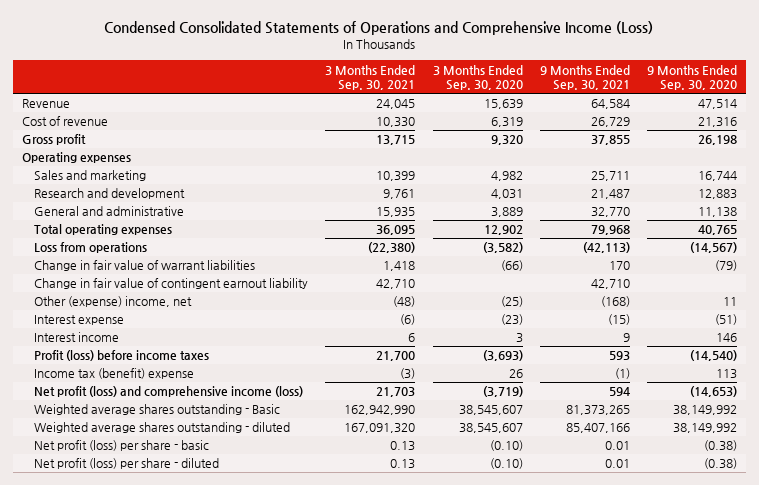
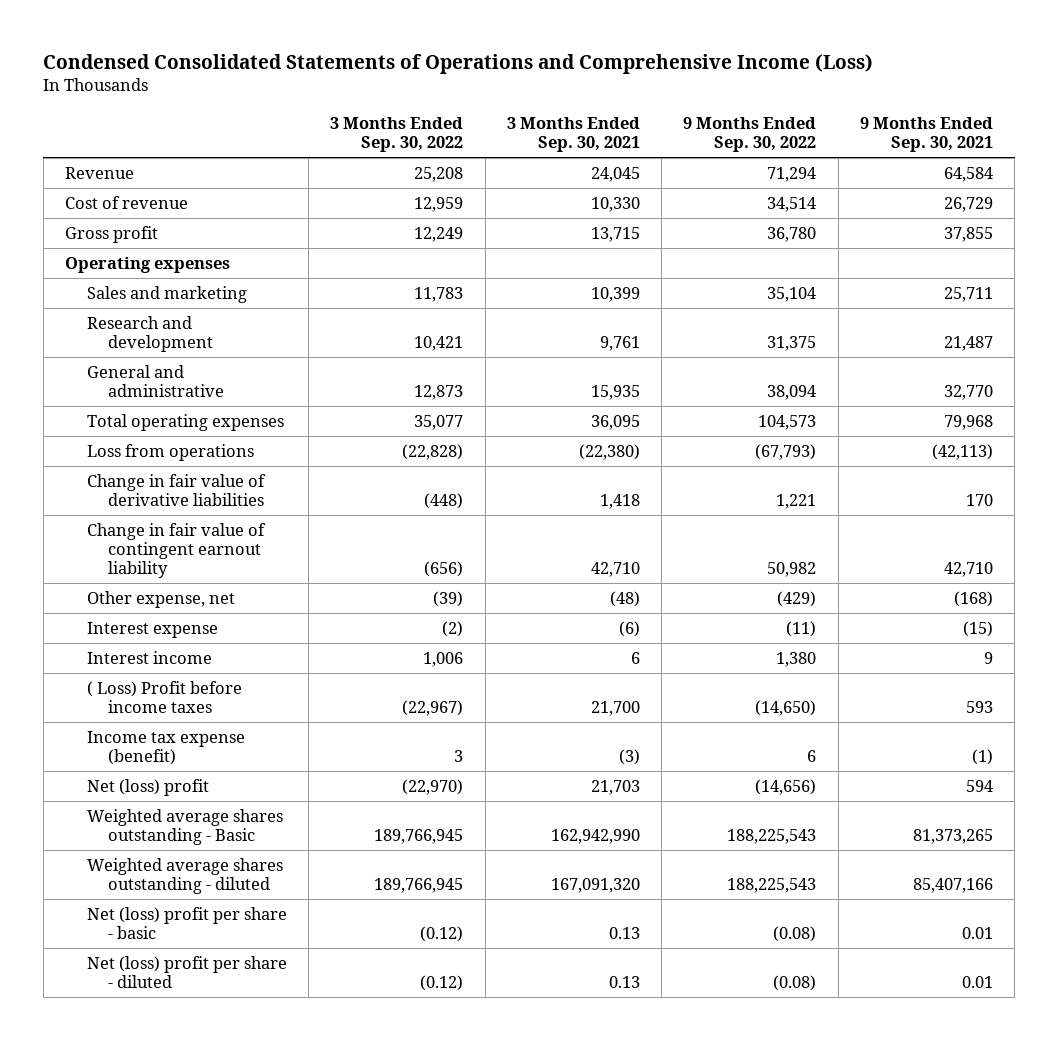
[432,64,523,91] 3 Months Ended Sep. 30, 2020 -> none
[646,64,737,91] 9 Months Ended Sep. 30, 2020 -> none
none -> [330,117,464,153] 3 Months Ended Sep. 30, 2022
none -> [683,117,817,153] 9 Months Ended Sep. 30, 2022
[34,260,256,272] Change in fair value of warrant liabilities -> [86,474,266,507] Change in fair value of derivative liabilities
[34,296,193,308] Other (expense) income, net -> [86,591,235,609] Other expense, net
[34,350,210,362] Profit (loss) before income taxes -> [86,681,242,714] ( Loss) Profit before income taxes
[34,368,195,380] Income tax (benefit) expense -> [86,731,245,766] Income tax expense (benefit)
[34,386,304,398] Net profit (loss) and comprehensive income (loss) -> [86,779,209,797] Net (loss) profit
[34,440,210,452] Net profit (loss) per share - basic -> [86,907,287,940] Net (loss) profit per share - basic
[34,458,220,470] Net profit (loss) per share - diluted -> [86,956,287,989] Net (loss) profit per share - diluted

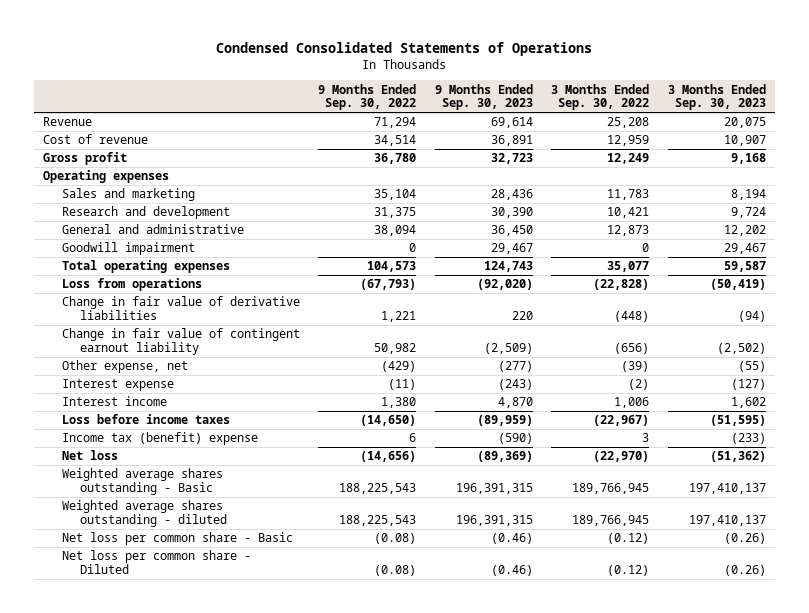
[43,54,874,75] Condensed Consolidated Statements of Operations and Comprehensive Income (Loss) -> [216,41,593,56] Condensed Consolidated Statements of Operations
[506,117,640,153] 3 Months Ended Sep. 30, 2021 -> none
[859,117,993,153] 9 Months Ended Sep. 30, 2021 -> none
none -> [434,83,533,111] 9 Months Ended Sep. 30, 2023
none -> [667,83,766,111] 3 Months Ended Sep. 30, 2023
none -> [61,242,195,256] Goodwill impairment
[86,681,242,714] ( Loss) Profit before income taxes -> [61,414,230,425] Loss before income taxes
[86,731,245,766] Income tax expense (benefit) -> [61,432,258,446] Income tax (benefit) expense
[86,779,209,797] Net (loss) profit -> [61,450,118,461] Net loss
[86,907,287,940] Net (loss) profit per share - basic -> [61,532,293,546] Net loss per common share - Basic
[86,956,287,989] Net (loss) profit per share - diluted -> [61,550,251,575] Net loss per common share - Diluted

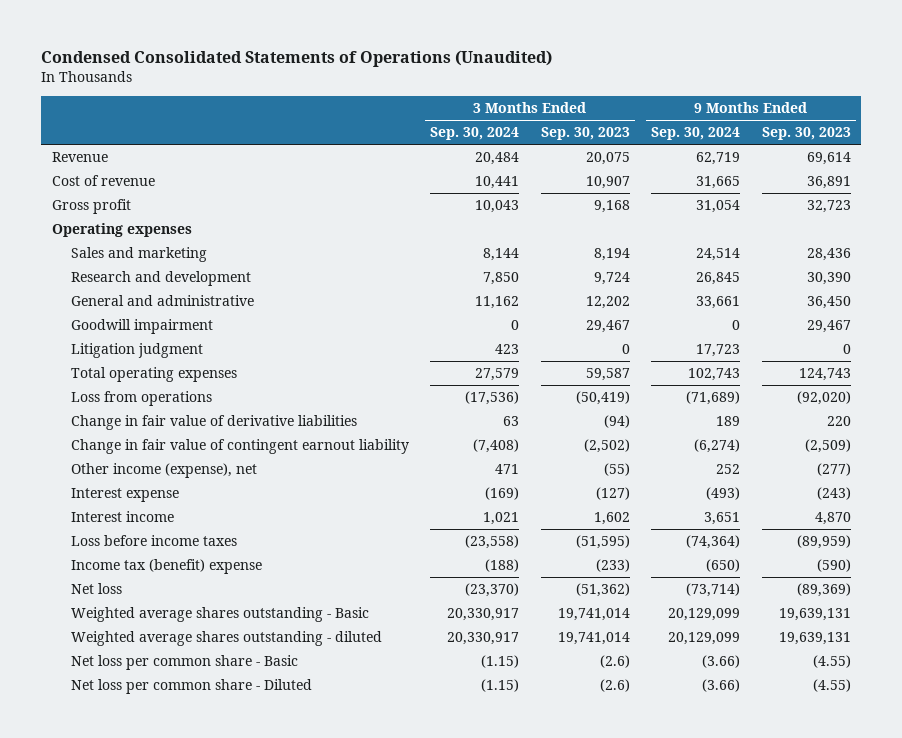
[216,41,593,56] Condensed Consolidated Statements of Operations -> [41,50,553,68] Condensed Consolidated Statements of Operations (Unaudited)
[318,83,417,111] 9 Months Ended Sep. 30, 2022 -> none
[551,83,650,111] 3 Months Ended Sep. 30, 2022 -> none
none -> [430,127,520,141] Sep. 30, 2024
none -> [651,127,741,141] Sep. 30, 2024
none -> [70,343,203,359] Litigation judgment
[61,360,188,374] Other expense, net -> [70,463,257,479] Other income (expense), net
[455,483,533,495] 196,391,315 -> [778,608,851,622] 19,639,131
[688,483,766,495] 197,410,137 -> [557,608,630,622] 19,741,014
[455,515,533,527] 196,391,315 -> [778,632,851,646] 19,639,131
[688,515,766,527] 197,410,137 -> [557,632,630,646] 19,741,014
[490,533,533,545] (0.46) -> [812,655,851,669] (4.55)
[723,533,766,545] (0.26) -> [599,655,630,669] (2.6)
[490,565,533,577] (0.46) -> [812,679,851,693] (4.55)
[723,565,766,577] (0.26) -> [599,679,630,693] (2.6)

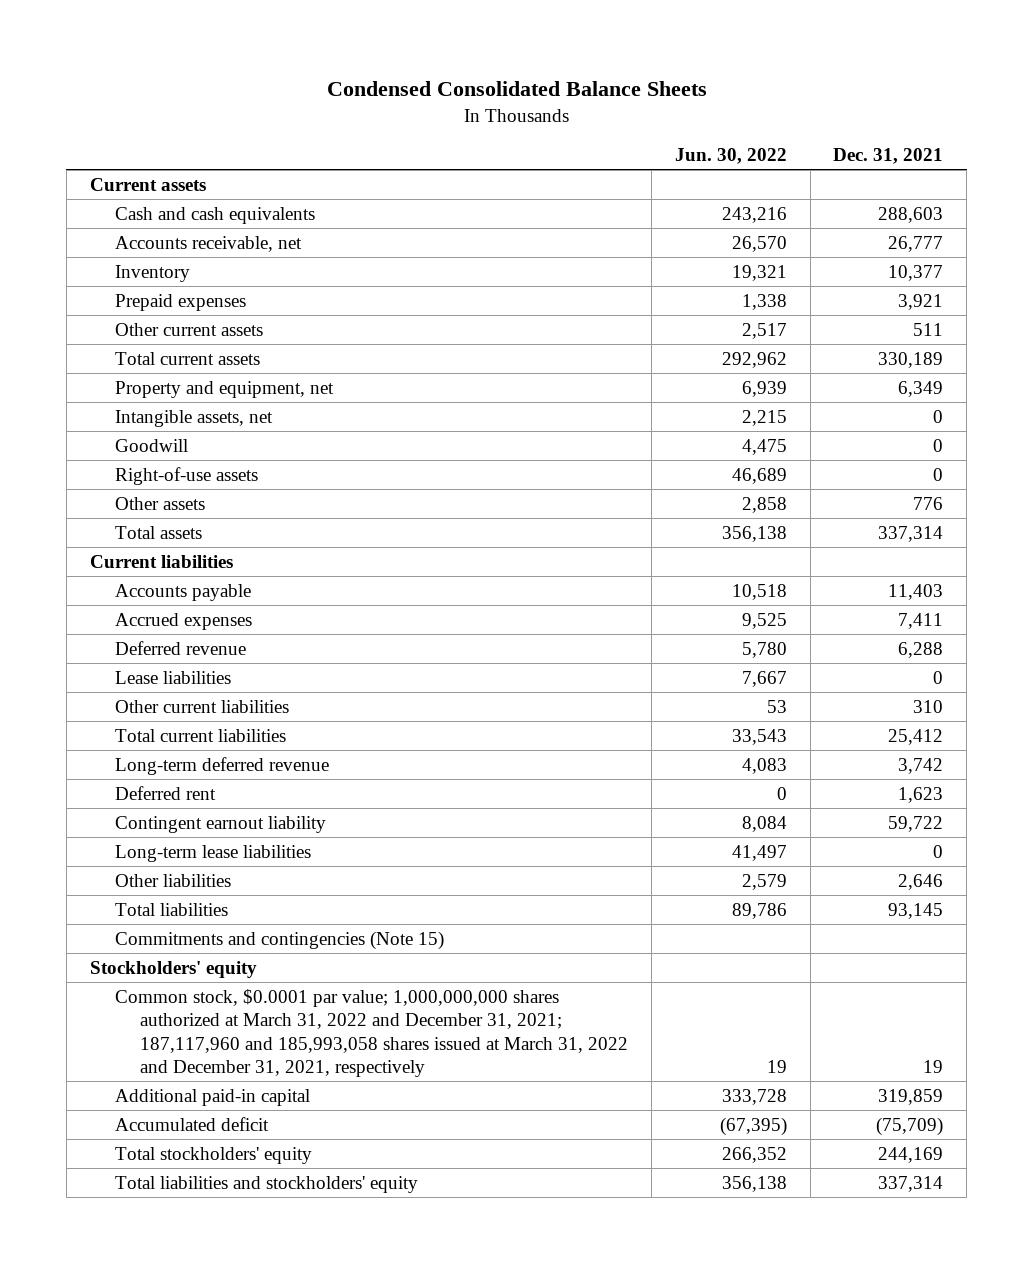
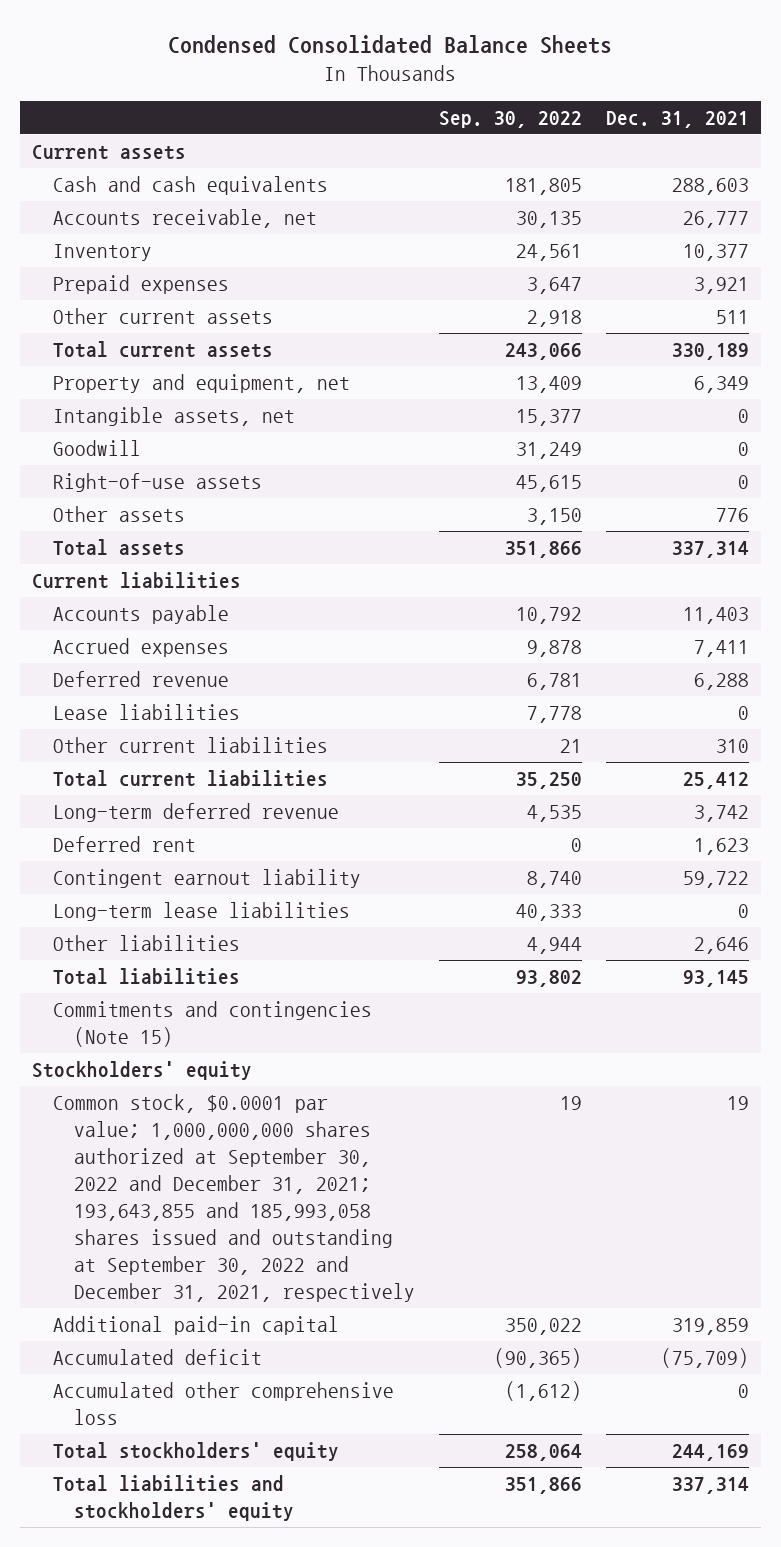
[674,148,787,165] Jun. 30, 2022 -> none
none -> [439,110,583,128] Sep. 30, 2022
[114,988,629,1078] Common stock, $0.0001 par value; 1,000,000,000 shares authorized at March 31, 2022 and December 31, 2021; 187,117,960 and 185,993,058 shares issued at March 31, 2022 and December 31, 2021, respectively -> [53,1094,416,1302] Common stock, $0.0001 par value; 1,000,000,000 shares authorized at September 30, 2022 and December 31, 2021; 193,643,855 and 185,993,058 shares issued and outstanding at September 30, 2022 and December 31, 2021, respectively
none -> [53,1382,395,1426] Accumulated other comprehensive loss

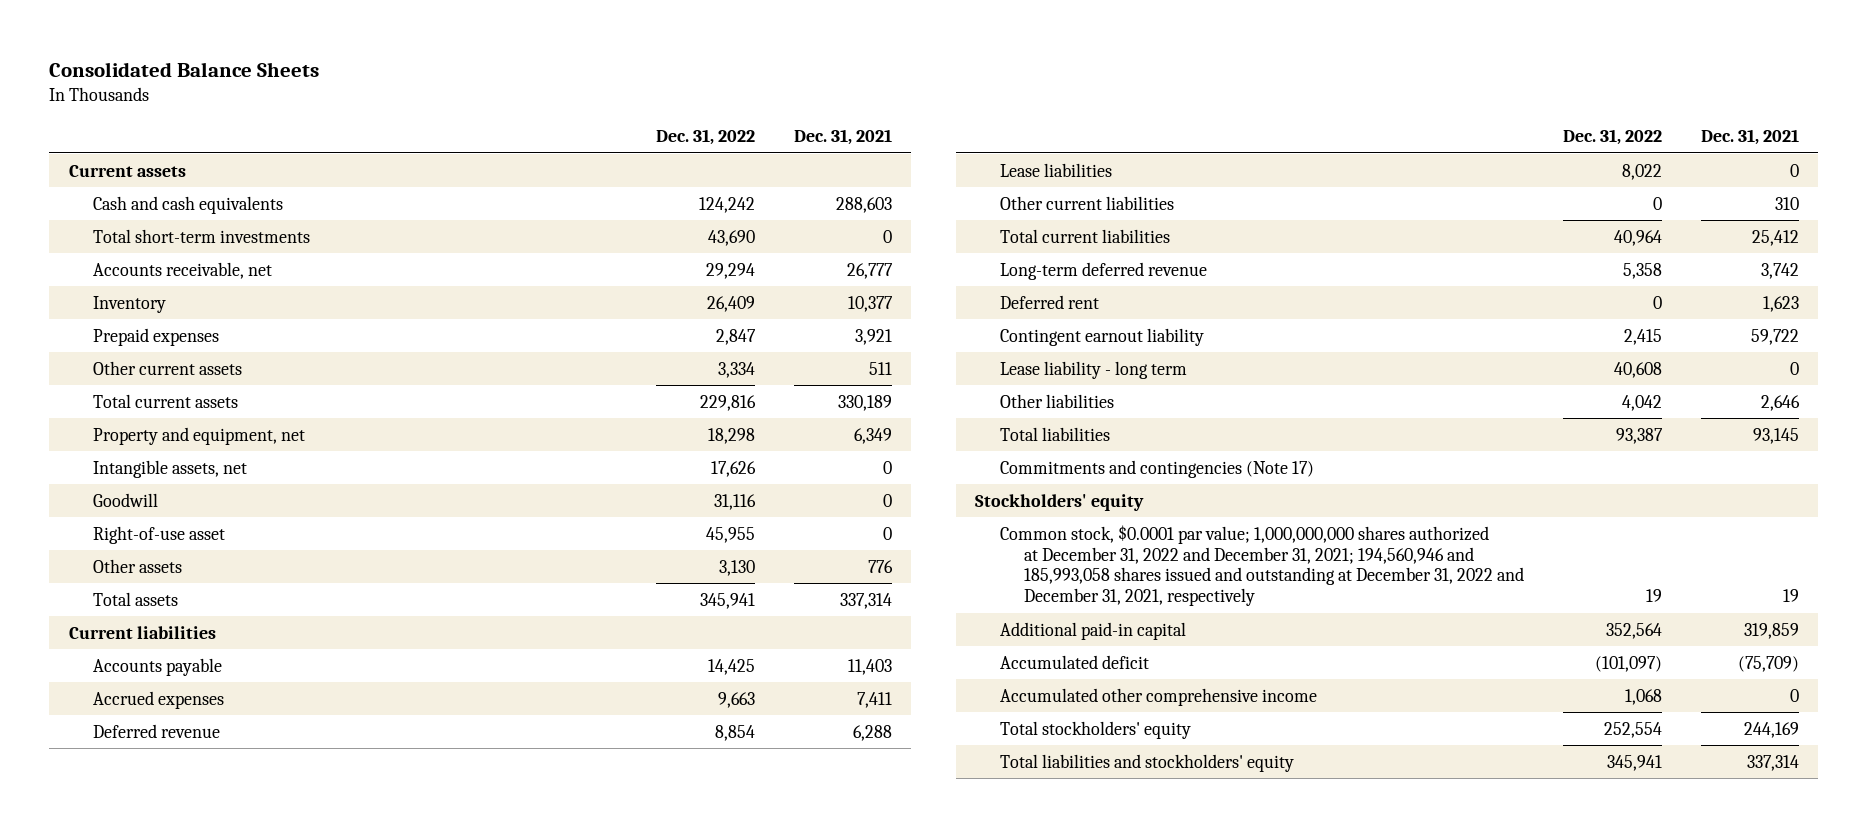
[168,34,613,54] Condensed Consolidated Balance Sheets -> [49,61,320,77] Consolidated Balance Sheets
[439,110,583,128] Sep. 30, 2022 -> none
none -> [655,129,755,146] Dec. 31, 2022
none -> [92,228,310,243] Total short-term investments
[53,473,263,493] Right-of-use assets -> [92,525,225,544] Right-of-use asset
[53,902,351,922] Long-term lease liabilities -> [999,360,1187,379] Lease liability - long term
[53,1001,373,1048] Commitments and contingencies (Note 15) -> [999,459,1314,478] Commitments and contingencies (Note 17)
[53,1094,416,1302] Common stock, $0.0001 par value; 1,000,000,000 shares authorized at September 30, 2022 and December 31, 2021; 193,643,855 and 185,993,058 shares issued and outstanding at September 30, 2022 and December 31, 2021, respectively -> [999,524,1524,607] Common stock, $0.0001 par value; 1,000,000,000 shares authorized at December 31, 2022 and December 31, 2021; 194,560,946 and 185,993,058 shares issued and outstanding at December 31, 2022 and December 31, 2021, respectively
[53,1382,395,1426] Accumulated other comprehensive loss -> [999,687,1317,706] Accumulated other comprehensive income

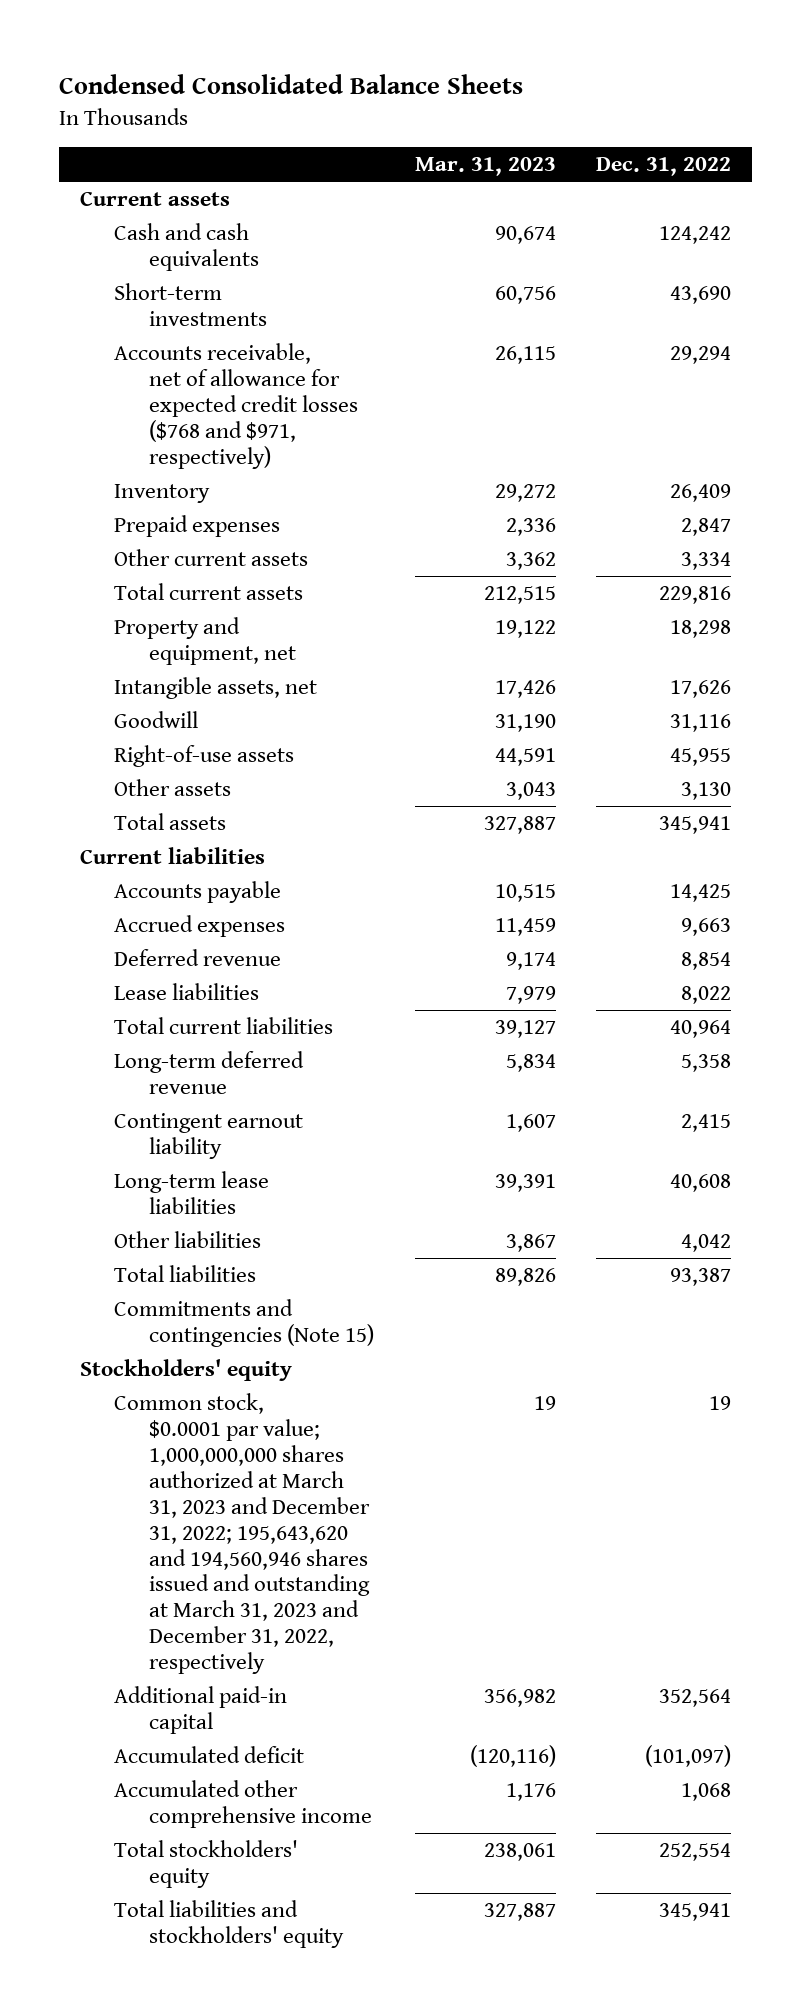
[49,61,320,77] Consolidated Balance Sheets -> [59,74,524,95] Condensed Consolidated Balance Sheets
[793,129,892,146] Dec. 31, 2021 -> none
none -> [414,157,556,177] Mar. 31, 2023
[92,228,310,243] Total short-term investments -> [114,283,268,326] Short-term investments
[92,261,272,279] Accounts receivable, net -> [114,343,359,469] Accounts receivable, net of allowance for expected credit losses ($768 and $971, respectively)
[92,525,225,544] Right-of-use asset -> [114,745,295,768] Right-of-use assets
[999,195,1174,210] Other current liabilities -> none
[999,294,1099,309] Deferred rent -> none
[999,360,1187,379] Lease liability - long term -> [114,1171,270,1214] Long-term lease liabilities
[999,459,1314,478] Commitments and contingencies (Note 17) -> [114,1299,375,1347] Commitments and contingencies (Note 15)
[999,524,1524,607] Common stock, $0.0001 par value; 1,000,000,000 shares authorized at December 31, 2022 and December 31, 2021; 194,560,946 and 185,993,058 shares issued and outstanding at December 31, 2022 and December 31, 2021, respectively -> [114,1393,371,1675] Common stock, $0.0001 par value; 1,000,000,000 shares authorized at March 31, 2023 and December 31, 2022; 195,643,620 and 194,560,946 shares issued and outstanding at March 31, 2023 and December 31, 2022, respectively

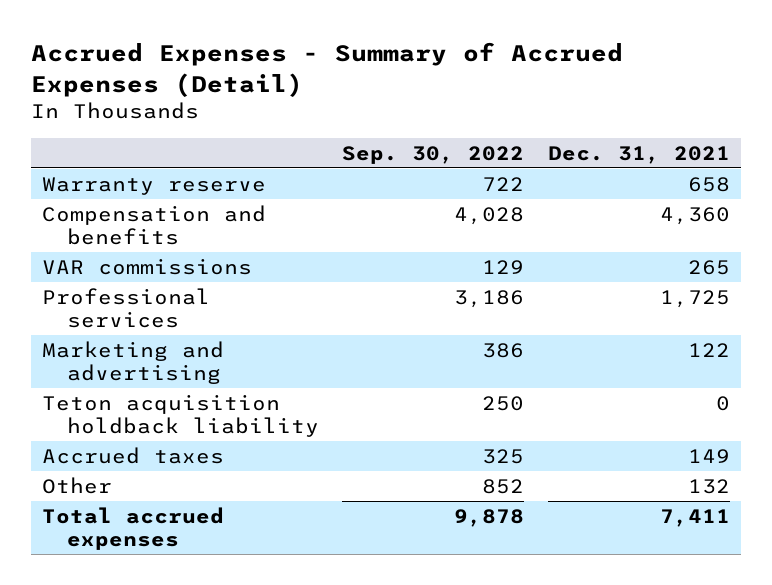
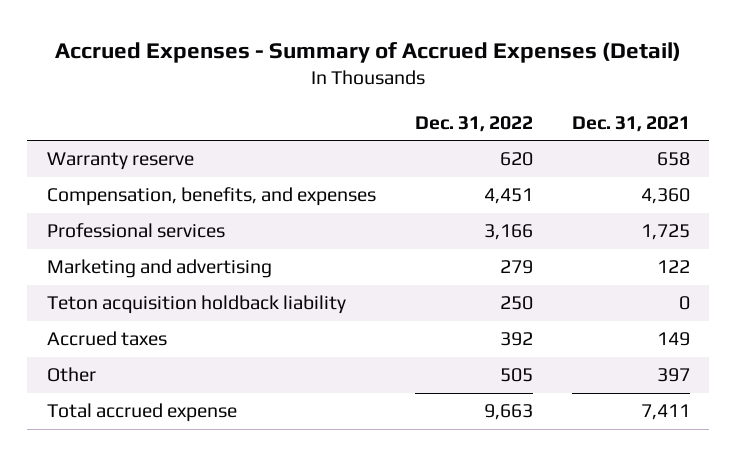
[342,145,525,164] Sep. 30, 2022 -> none
none -> [414,115,533,132] Dec. 31, 2022
[42,257,253,275] VAR commissions -> none
[42,204,267,245] Compensation and benefits -> [46,187,376,207] Compensation, benefits, and expenses
[687,478,730,494] 132 -> [656,368,690,383] 397
[42,506,225,550] Total accrued expenses -> [46,403,237,423] Total accrued expense

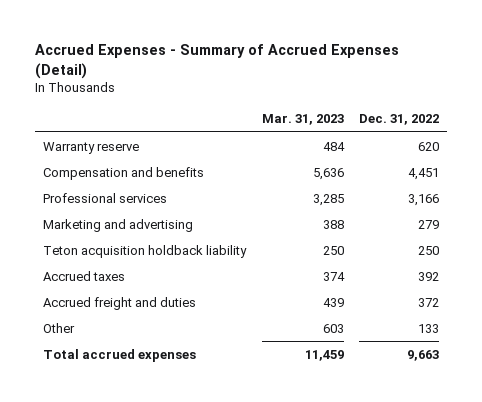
[571,115,690,132] Dec. 31, 2021 -> none
none -> [261,113,344,125] Mar. 31, 2023
[46,187,376,207] Compensation, benefits, and expenses -> [43,166,205,180] Compensation and benefits
none -> [43,296,197,310] Accrued freight and duties
[499,368,533,383] 505 -> [418,323,440,333] 133
[46,403,237,423] Total accrued expense -> [43,348,197,362] Total accrued expenses

